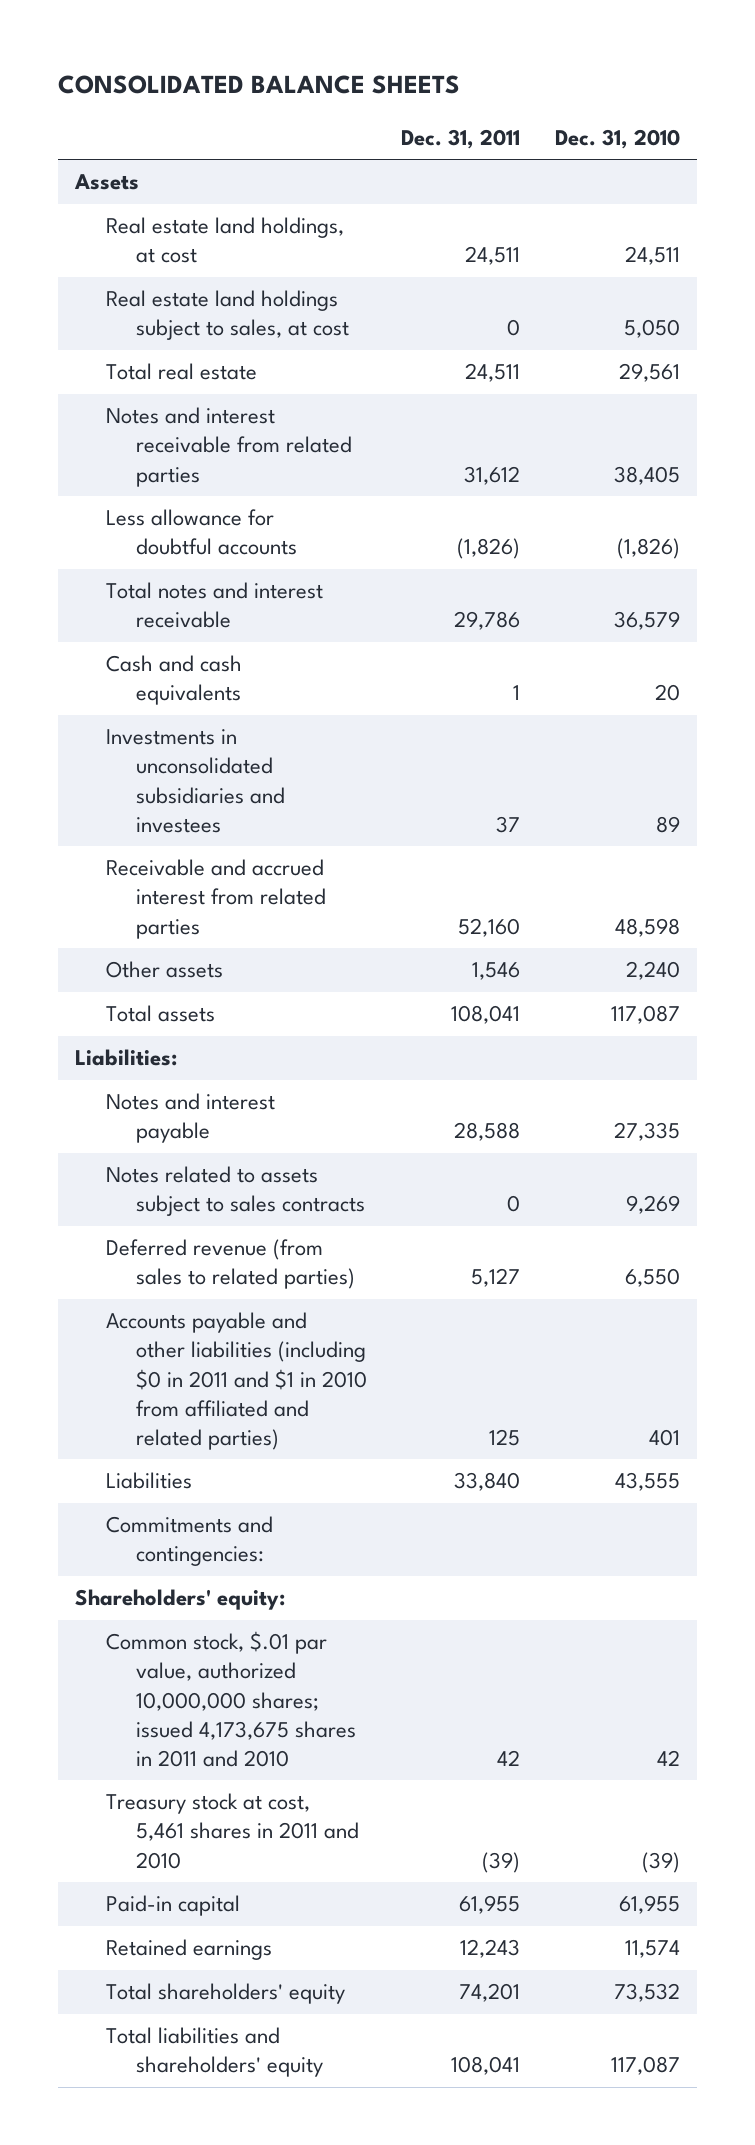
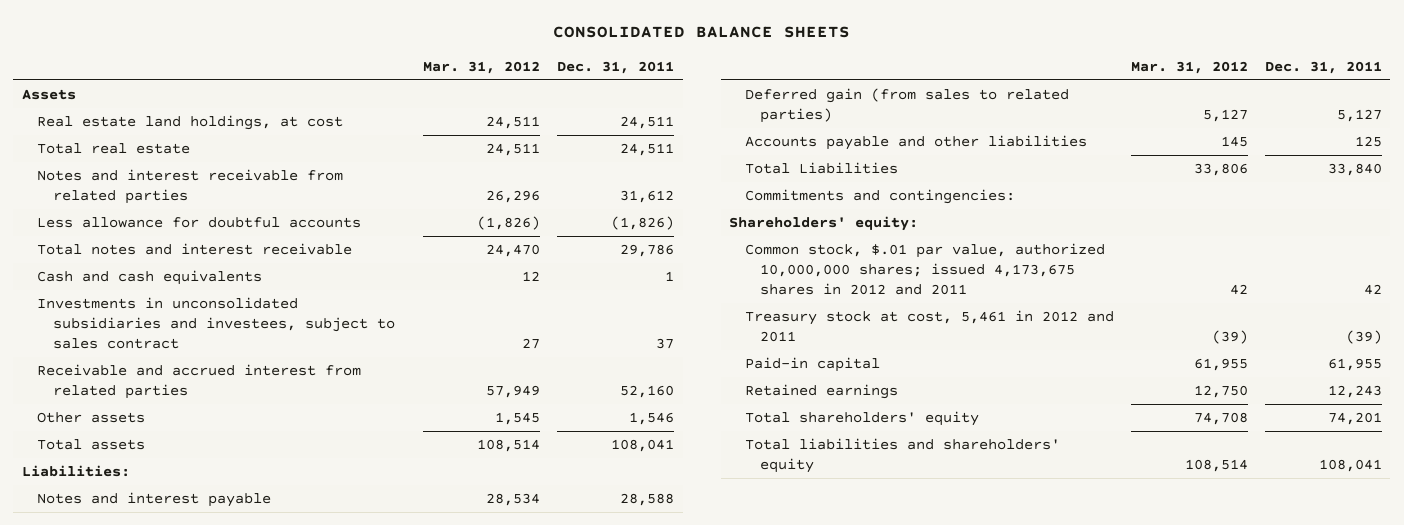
[554,128,680,149] Dec. 31, 2010 -> none
none -> [423,60,541,74] Mar. 31, 2012
[105,290,349,341] Real estate land holdings subject to sales, at cost -> none
[105,729,285,833] Investments in unconsolidated subsidiaries and investees -> [37,297,395,349] Investments in unconsolidated subsidiaries and investees, subject to sales contract
[105,1166,365,1217] Notes related to assets subject to sales contracts -> none
[105,1239,355,1290] Deferred revenue (from sales to related parties) -> [744,88,1069,123] Deferred gain (from sales to related parties)
[105,1312,367,1450] Accounts payable and other liabilities (including $0 in 2011 and $1 in 2010 from affiliated and related parties) -> [744,135,1087,151] Accounts payable and other liabilities
[105,1472,192,1490] Liabilities -> [744,162,898,175] Total Liabilities
[105,1631,356,1767] Common stock, $.01 par value, authorized 10,000,000 shares; issued 4,173,675 shares in 2011 and 2010 -> [744,243,1105,295] Common stock, $.01 par value, authorized 10,000,000 shares; issued 4,173,675 shares in 2012 and 2011
[105,1793,359,1869] Treasury stock at cost, 5,461 shares in 2011 and 2010 -> [744,310,1114,342] Treasury stock at cost, 5,461 in 2012 and 2011

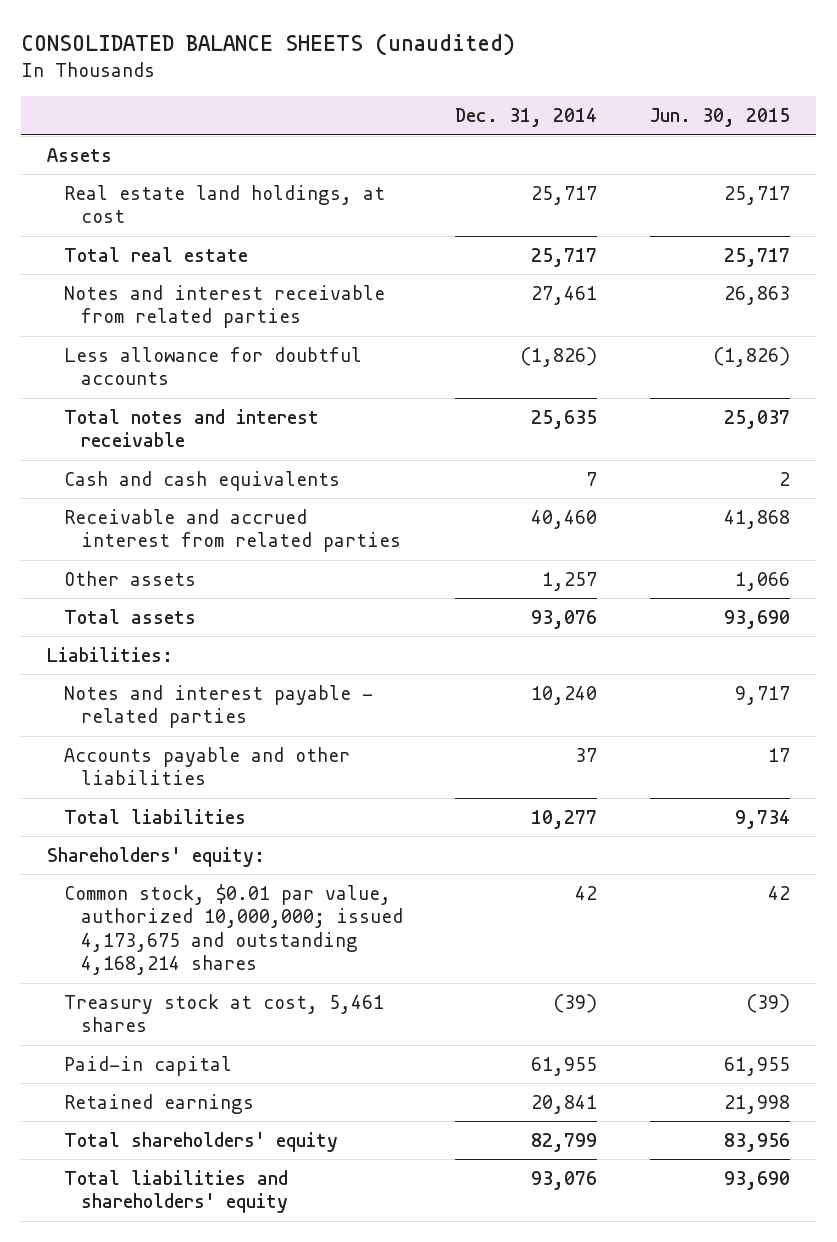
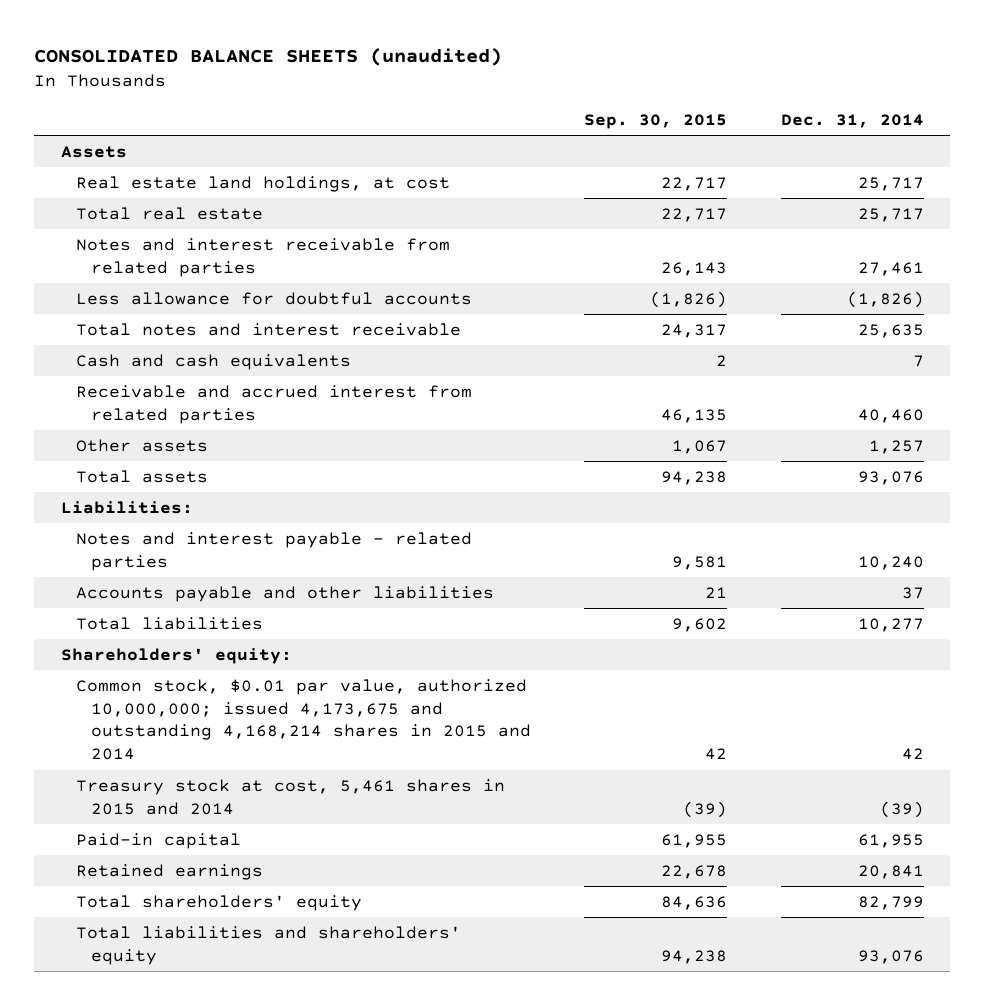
[649,108,790,128] Jun. 30, 2015 -> none
none -> [584,114,728,130] Sep. 30, 2015
[63,883,403,976] Common stock, $0.01 par value, authorized 10,000,000; issued 4,173,675 and outstanding 4,168,214 shares -> [75,678,531,761] Common stock, $0.01 par value, authorized 10,000,000; issued 4,173,675 and outstanding 4,168,214 shares in 2015 and 2014
[63,993,384,1033] Treasury stock at cost, 5,461 shares -> [75,778,505,815] Treasury stock at cost, 5,461 shares in 2015 and 2014

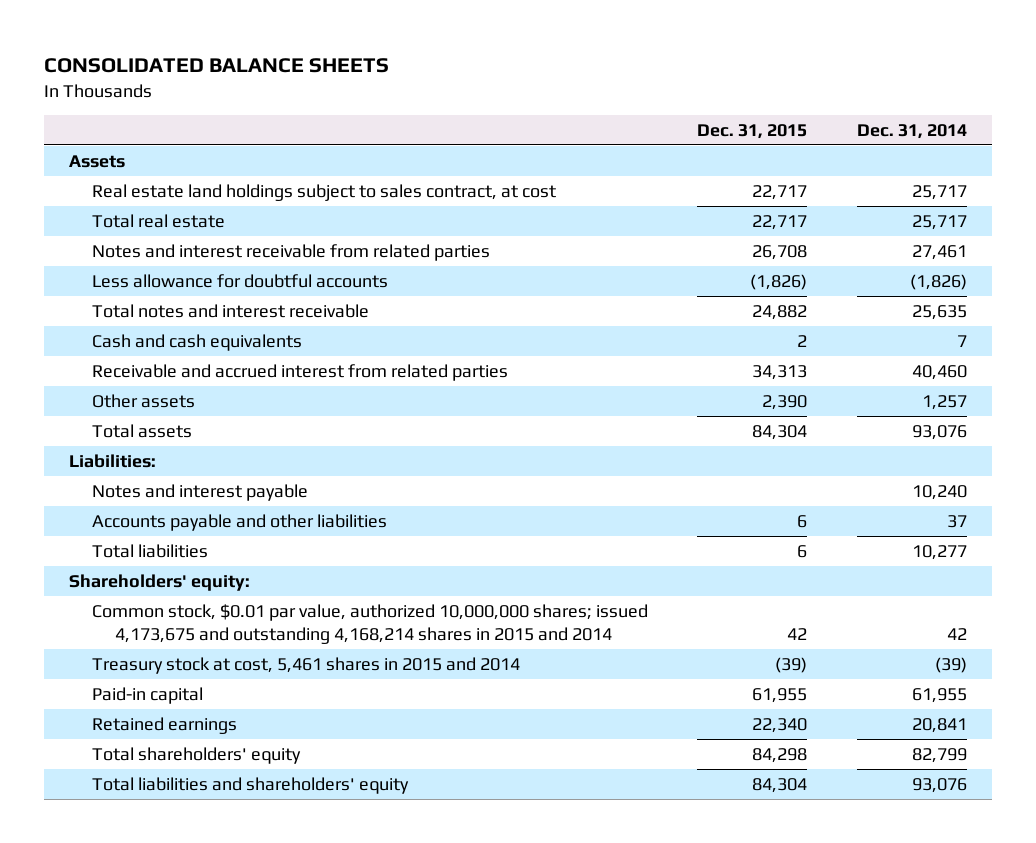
[34,47,503,66] CONSOLIDATED BALANCE SHEETS (unaudited) -> [43,58,389,74] CONSOLIDATED BALANCE SHEETS
[584,114,728,130] Sep. 30, 2015 -> none
none -> [697,123,808,139] Dec. 31, 2015
[75,175,450,192] Real estate land holdings, at cost -> [91,183,556,201] Real estate land holdings subject to sales contract, at cost
[75,531,472,571] Notes and interest payable - related parties -> [91,483,308,501] Notes and interest payable
[75,678,531,761] Common stock, $0.01 par value, authorized 10,000,000; issued 4,173,675 and outstanding 4,168,214 shares in 2015 and 2014 -> [91,603,648,644] Common stock, $0.01 par value, authorized 10,000,000 shares; issued 4,173,675 and outstanding 4,168,214 shares in 2015 and 2014

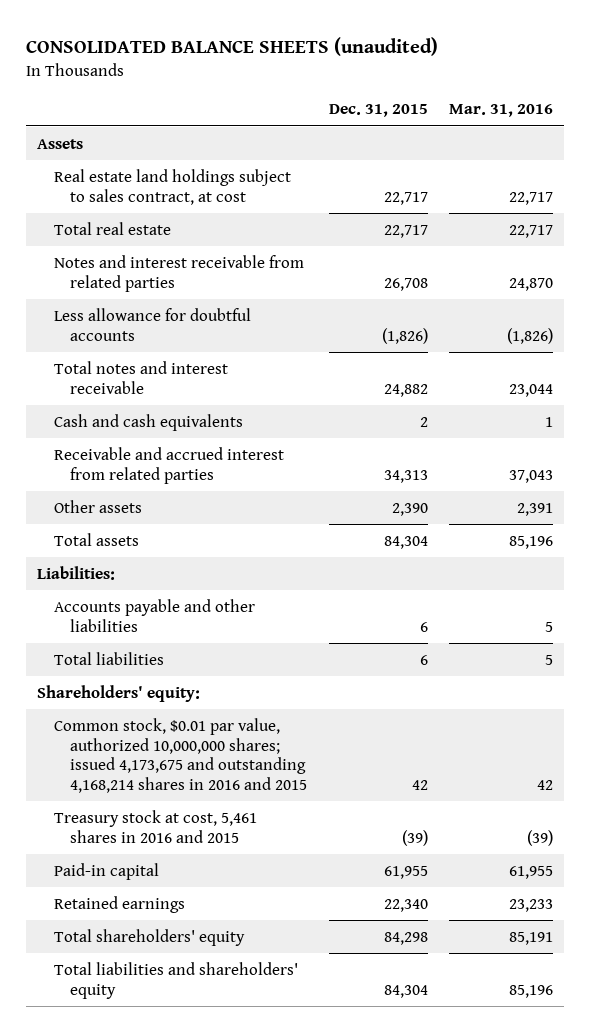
[43,58,389,74] CONSOLIDATED BALANCE SHEETS -> [26,36,439,56] CONSOLIDATED BALANCE SHEETS (unaudited)
[856,123,967,139] Dec. 31, 2014 -> none
none -> [449,104,554,118] Mar. 31, 2016
[91,483,308,501] Notes and interest payable -> none
[91,603,648,644] Common stock, $0.01 par value, authorized 10,000,000 shares; issued 4,173,675 and outstanding 4,168,214 shares in 2015 and 2014 -> [53,717,308,794] Common stock, $0.01 par value, authorized 10,000,000 shares; issued 4,173,675 and outstanding 4,168,214 shares in 2016 and 2015
[91,656,520,674] Treasury stock at cost, 5,461 shares in 2015 and 2014 -> [53,809,257,843] Treasury stock at cost, 5,461 shares in 2016 and 2015

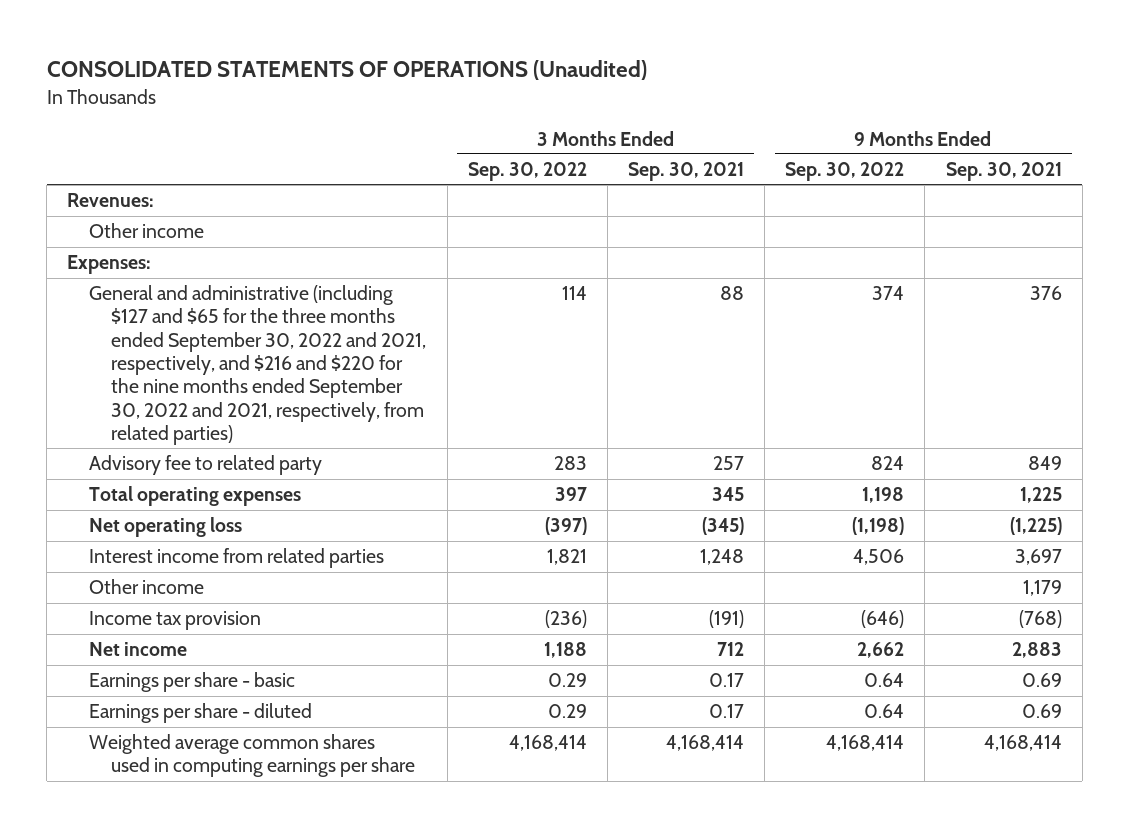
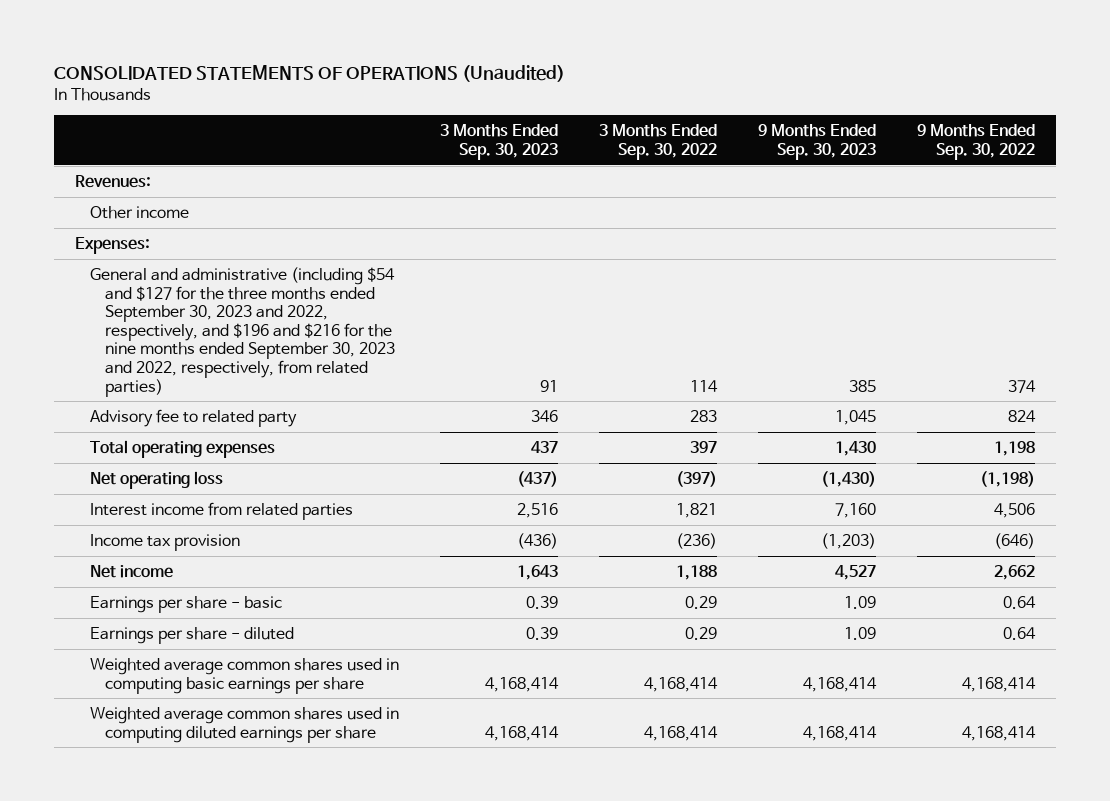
[627,162,744,182] Sep. 30, 2021 -> none
[945,162,1062,182] Sep. 30, 2021 -> none
none -> [439,124,558,160] 3 Months Ended Sep. 30, 2023
none -> [758,124,877,160] 9 Months Ended Sep. 30, 2023
[89,285,427,445] General and administrative (including $127 and $65 for the three months ended September 30, 2022 and 2021, respectively, and $216 and $220 for the nine months ended September 30, 2022 and 2021, respectively, from related parties) -> [89,267,396,397] General and administrative (including $54 and $127 for the three months ended September 30, 2023 and 2022, respectively, and $196 and $216 for the nine months ended September 30, 2023 and 2022, respectively, from related parties)
[89,579,205,595] Other income -> none
[89,734,416,778] Weighted average common shares used in computing earnings per share -> [89,658,399,694] Weighted average common shares used in computing basic earnings per share
none -> [89,707,399,743] Weighted average common shares used in computing diluted earnings per share

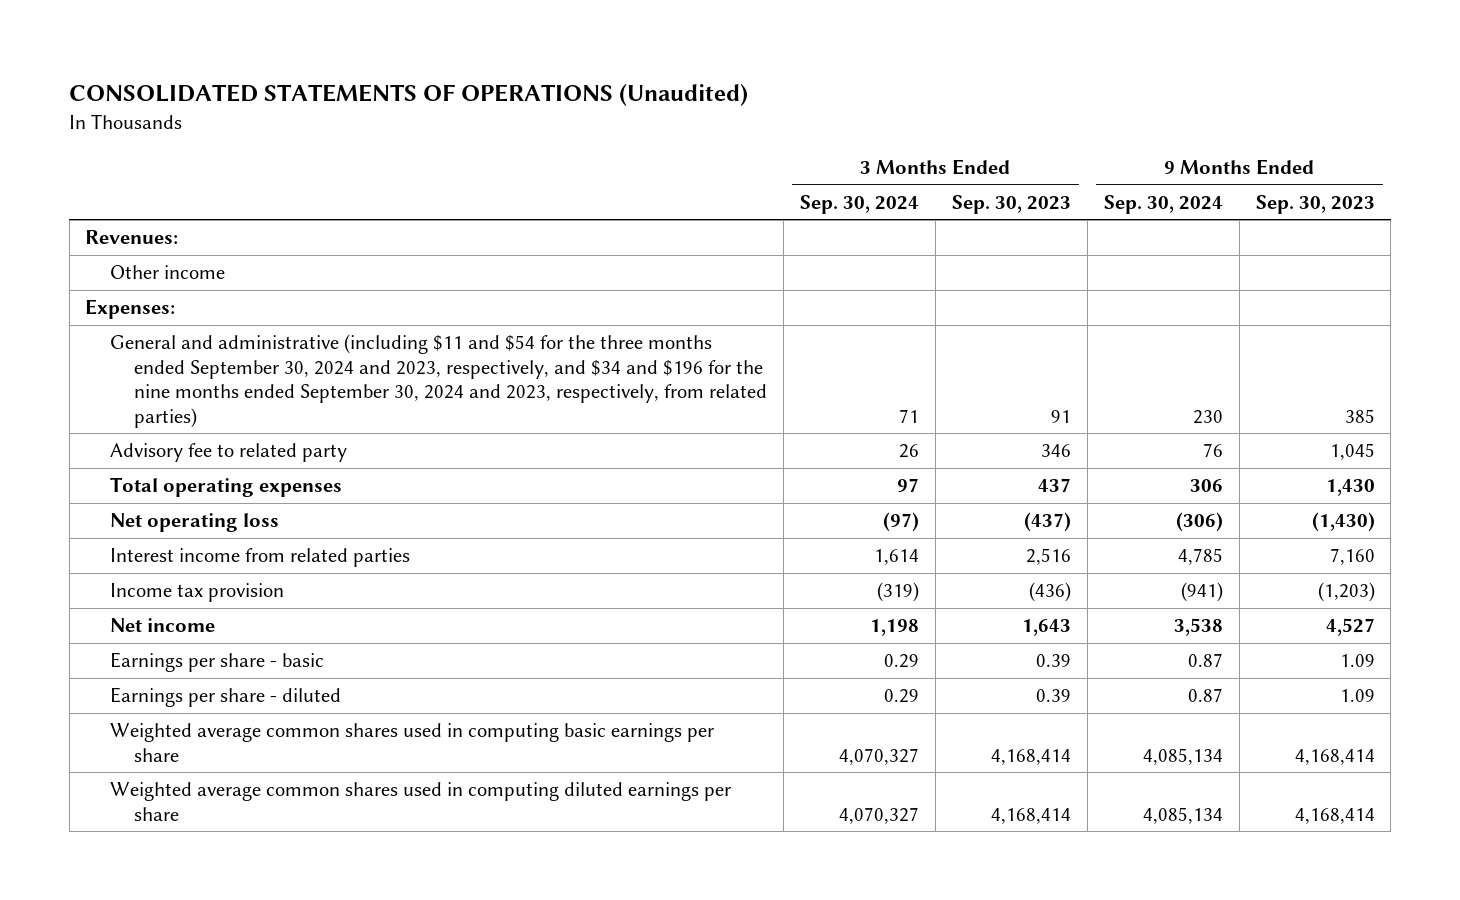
[599,124,718,160] 3 Months Ended Sep. 30, 2022 -> none
[917,124,1036,160] 9 Months Ended Sep. 30, 2022 -> none
none -> [800,194,920,214] Sep. 30, 2024
none -> [1103,194,1223,214] Sep. 30, 2024
[89,267,396,397] General and administrative (including $54 and $127 for the three months ended September 30, 2023 and 2022, respectively, and $196 and $216 for the nine months ended September 30, 2023 and 2022, respectively, from related parties) -> [109,334,768,428] General and administrative (including $11 and $54 for the three months ended September 30, 2024 and 2023, respectively, and $34 and $196 for the nine months ended September 30, 2024 and 2023, respectively, from related parties)

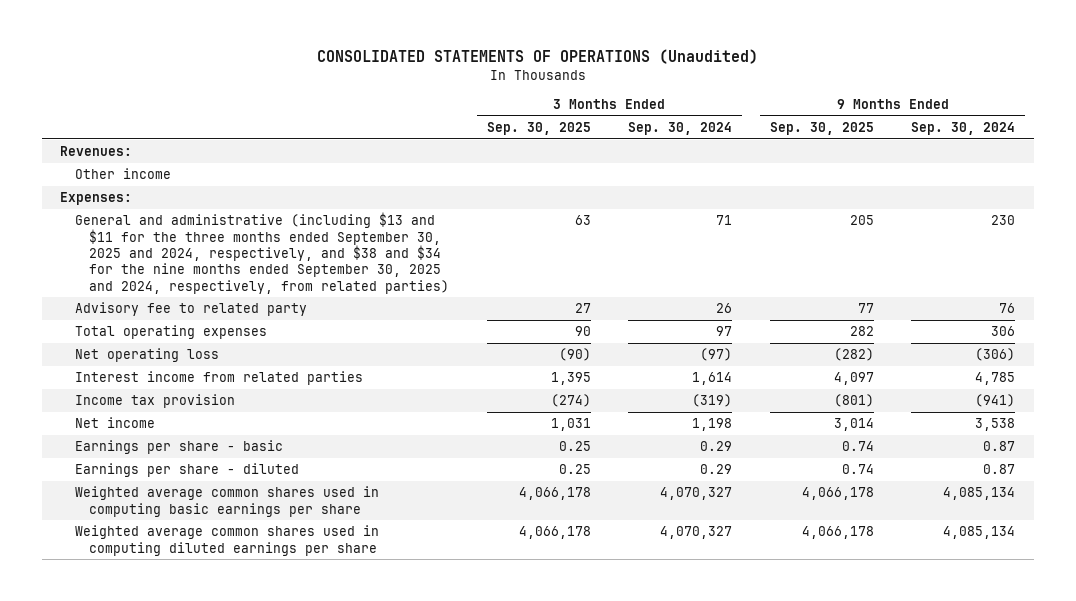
[951,194,1071,214] Sep. 30, 2023 -> none
[1255,194,1375,214] Sep. 30, 2023 -> none
none -> [486,122,591,136] Sep. 30, 2025
none -> [769,122,874,136] Sep. 30, 2025
[109,334,768,428] General and administrative (including $11 and $54 for the three months ended September 30, 2024 and 2023, respectively, and $34 and $196 for the nine months ended September 30, 2024 and 2023, respectively, from related parties) -> [74,212,450,294] General and administrative (including $13 and $11 for the three months ended September 30, 2025 and 2024, respectively, and $38 and $34 for the nine months ended September 30, 2025 and 2024, respectively, from related parties)

